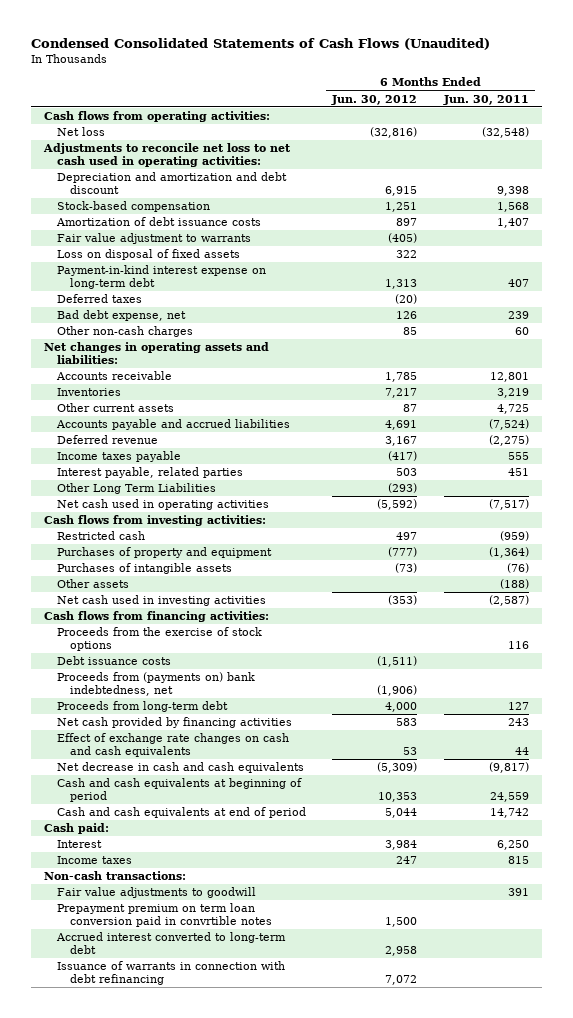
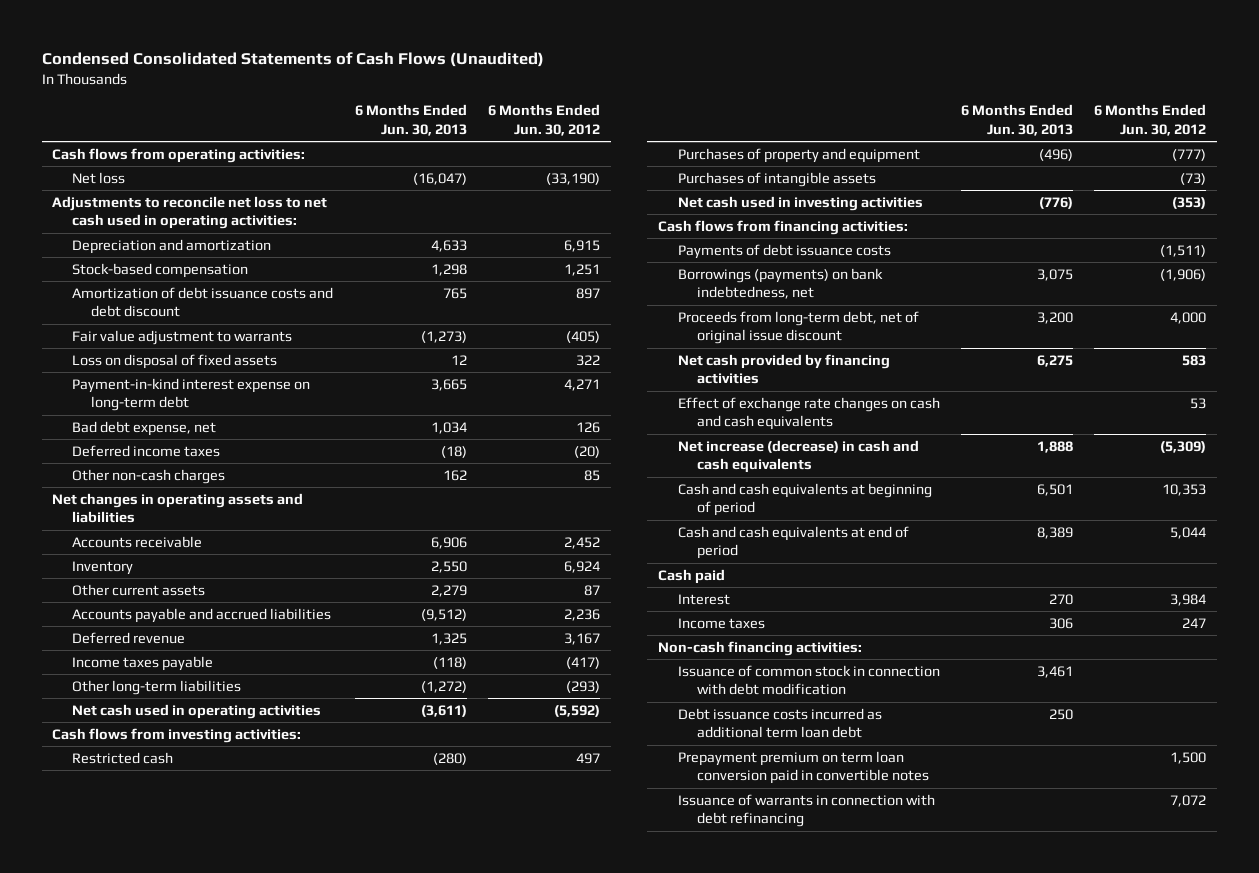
[442,94,529,105] Jun. 30, 2011 -> none
none -> [355,104,468,136] 6 Months Ended Jun. 30, 2013
[370,127,418,139] (32,816) -> [546,172,601,185] (33,190)
[57,172,288,195] Depreciation and amortization and debt discount -> [71,238,271,254] Depreciation and amortization
[56,217,262,227] Amortization of debt issuance costs -> [71,286,333,318] Amortization of debt issuance costs and debt discount
[57,294,143,304] Deferred taxes -> none
[385,279,418,290] 1,313 -> [564,378,601,391] 4,271
none -> [71,444,220,457] Deferred income taxes
[57,388,122,397] Inventories -> none
[44,342,270,365] Net changes in operating assets and liabilities: -> [52,492,304,524] Net changes in operating assets and liabilities
[385,372,418,383] 1,785 -> [564,536,601,549] 2,452
none -> [71,560,133,575] Inventory
[385,420,418,431] 4,691 -> [564,608,601,621] 2,236
[57,467,244,479] Interest payable, related parties -> none
[57,483,217,495] Other Long Term Liabilities -> [71,679,241,695] Other long-term liabilities
[57,579,130,589] Other assets -> none
[57,627,263,652] Proceeds from the exercise of stock options -> none
[57,656,172,666] Debt issuance costs -> [677,243,891,259] Payments of debt issuance costs
[57,672,256,697] Proceeds from (payments on) bank indebtedness, net -> [677,267,883,300] Borrowings (payments) on bank indebtedness, net
[57,701,229,713] Proceeds from long-term debt -> [677,310,919,345] Proceeds from long-term debt, net of original issue discount
[57,762,305,774] Net decrease in cash and cash equivalents -> [677,439,919,474] Net increase (decrease) in cash and cash equivalents
[44,823,110,835] Cash paid: -> [658,568,726,584] Cash paid
[57,887,257,899] Fair value adjustments to goodwill -> none
[56,932,287,955] Accrued interest converted to long-term debt -> none
[44,871,187,881] Non-cash transactions: -> [658,640,863,656] Non-cash financing activities:
none -> [677,664,940,696] Issuance of common stock in connection with debt modification
none -> [677,707,882,739] Debt issuance costs incurred as additional term loan debt
[57,903,273,928] Prepayment premium on term loan conversion paid in convrtible notes -> [677,750,929,785] Prepayment premium on term loan conversion paid in convertible notes

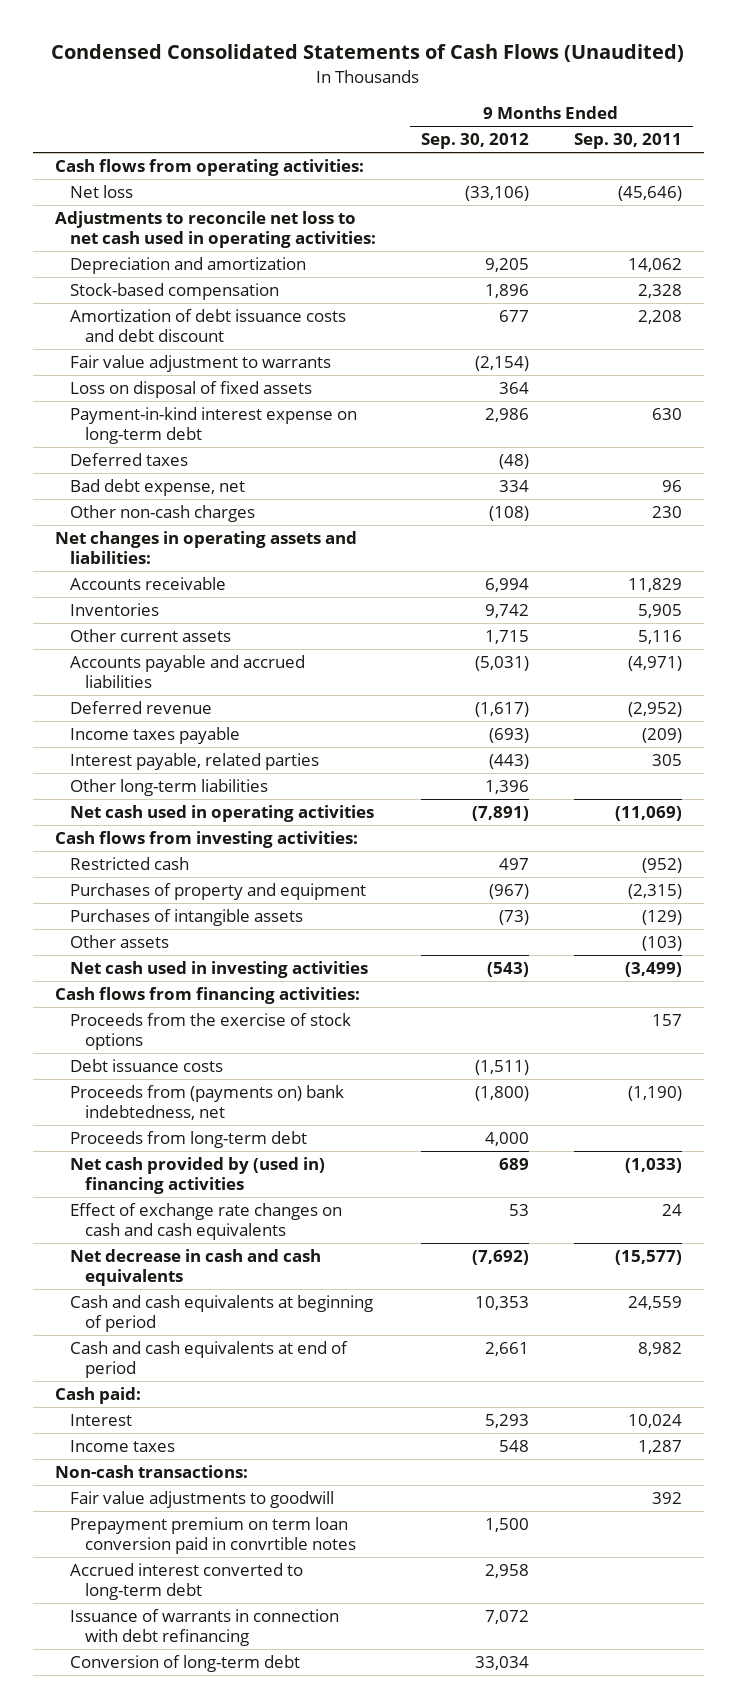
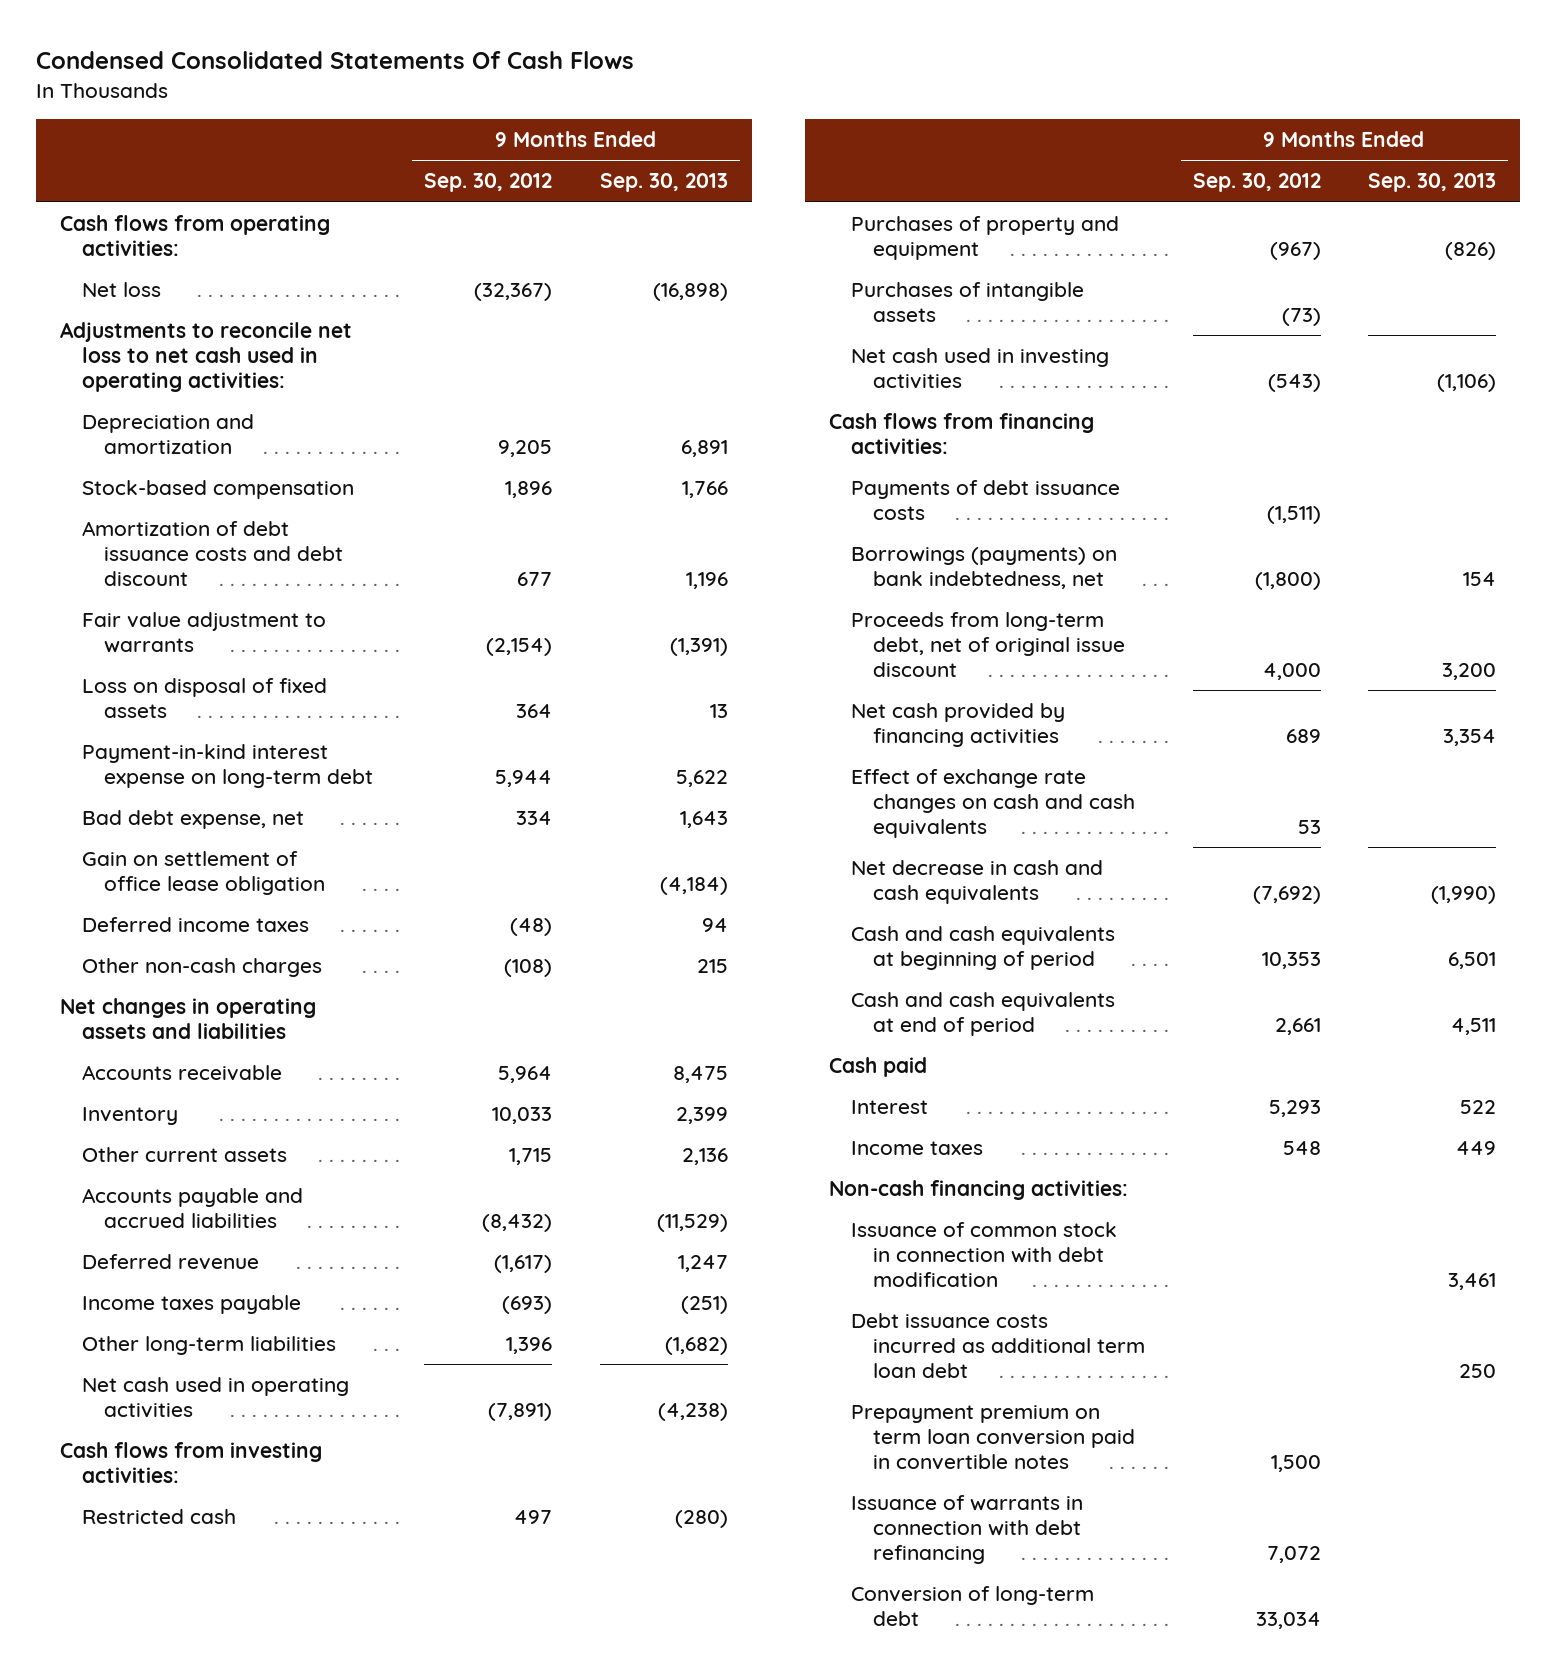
[51,44,685,63] Condensed Consolidated Statements of Cash Flows (Unaudited) -> [36,51,635,70] Condensed Consolidated Statements Of Cash Flows
[573,133,682,150] Sep. 30, 2011 -> none
none -> [600,173,729,193] Sep. 30, 2013
[464,186,529,202] (33,106) -> [474,283,553,302] (32,367)
[69,453,188,467] Deferred taxes -> none
[484,408,529,423] 2,986 -> [495,770,553,788] 5,944
none -> [82,851,326,896] Gain on settlement of office lease obligation
none -> [82,917,310,933] Deferred income taxes
[69,603,159,617] Inventories -> none
[55,531,358,565] Net changes in operating assets and liabilities: -> [60,998,317,1040] Net changes in operating assets and liabilities
[484,578,529,593] 6,994 -> [498,1066,553,1084] 5,964
none -> [82,1107,179,1126] Inventory
[474,656,529,672] (5,031) -> [482,1214,553,1233] (8,432)
[69,753,319,771] Interest payable, related parties -> none
[69,935,169,949] Other assets -> none
[69,1013,351,1051] Proceeds from the exercise of stock options -> none
[69,1059,223,1073] Debt issuance costs -> [850,480,1120,521] Payments of debt issuance costs
[69,1085,344,1121] Proceeds from (payments on) bank indebtedness, net -> [850,547,1117,590] Borrowings (payments) on bank indebtedness, net
[69,1131,307,1149] Proceeds from long-term debt -> [850,612,1125,678] Proceeds from long-term debt, net of original issue discount
[69,1157,325,1195] Net cash provided by (used in) financing activities -> [850,703,1065,748] Net cash provided by financing activities
[55,1387,142,1405] Cash paid: -> [828,1057,927,1078] Cash paid
[69,1491,334,1509] Fair value adjustments to goodwill -> none
[69,1563,303,1601] Accrued interest converted to long-term debt -> none
[55,1465,249,1479] Non-cash transactions: -> [828,1180,1128,1201] Non-cash financing activities:
none -> [850,1222,1117,1288] Issuance of common stock in connection with debt modification
none -> [850,1313,1145,1379] Debt issuance costs incurred as additional term loan debt
[69,1517,356,1555] Prepayment premium on term loan conversion paid in convrtible notes -> [850,1405,1135,1471] Prepayment premium on term loan conversion paid in convertible notes

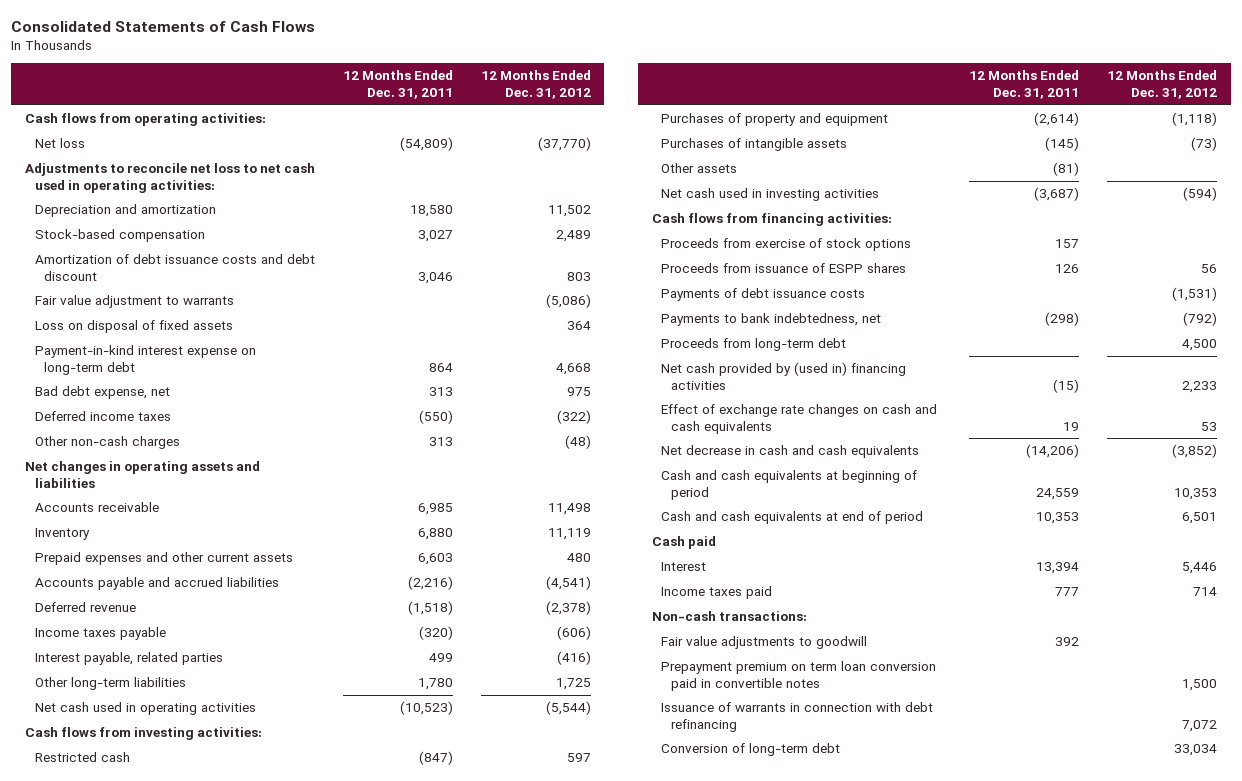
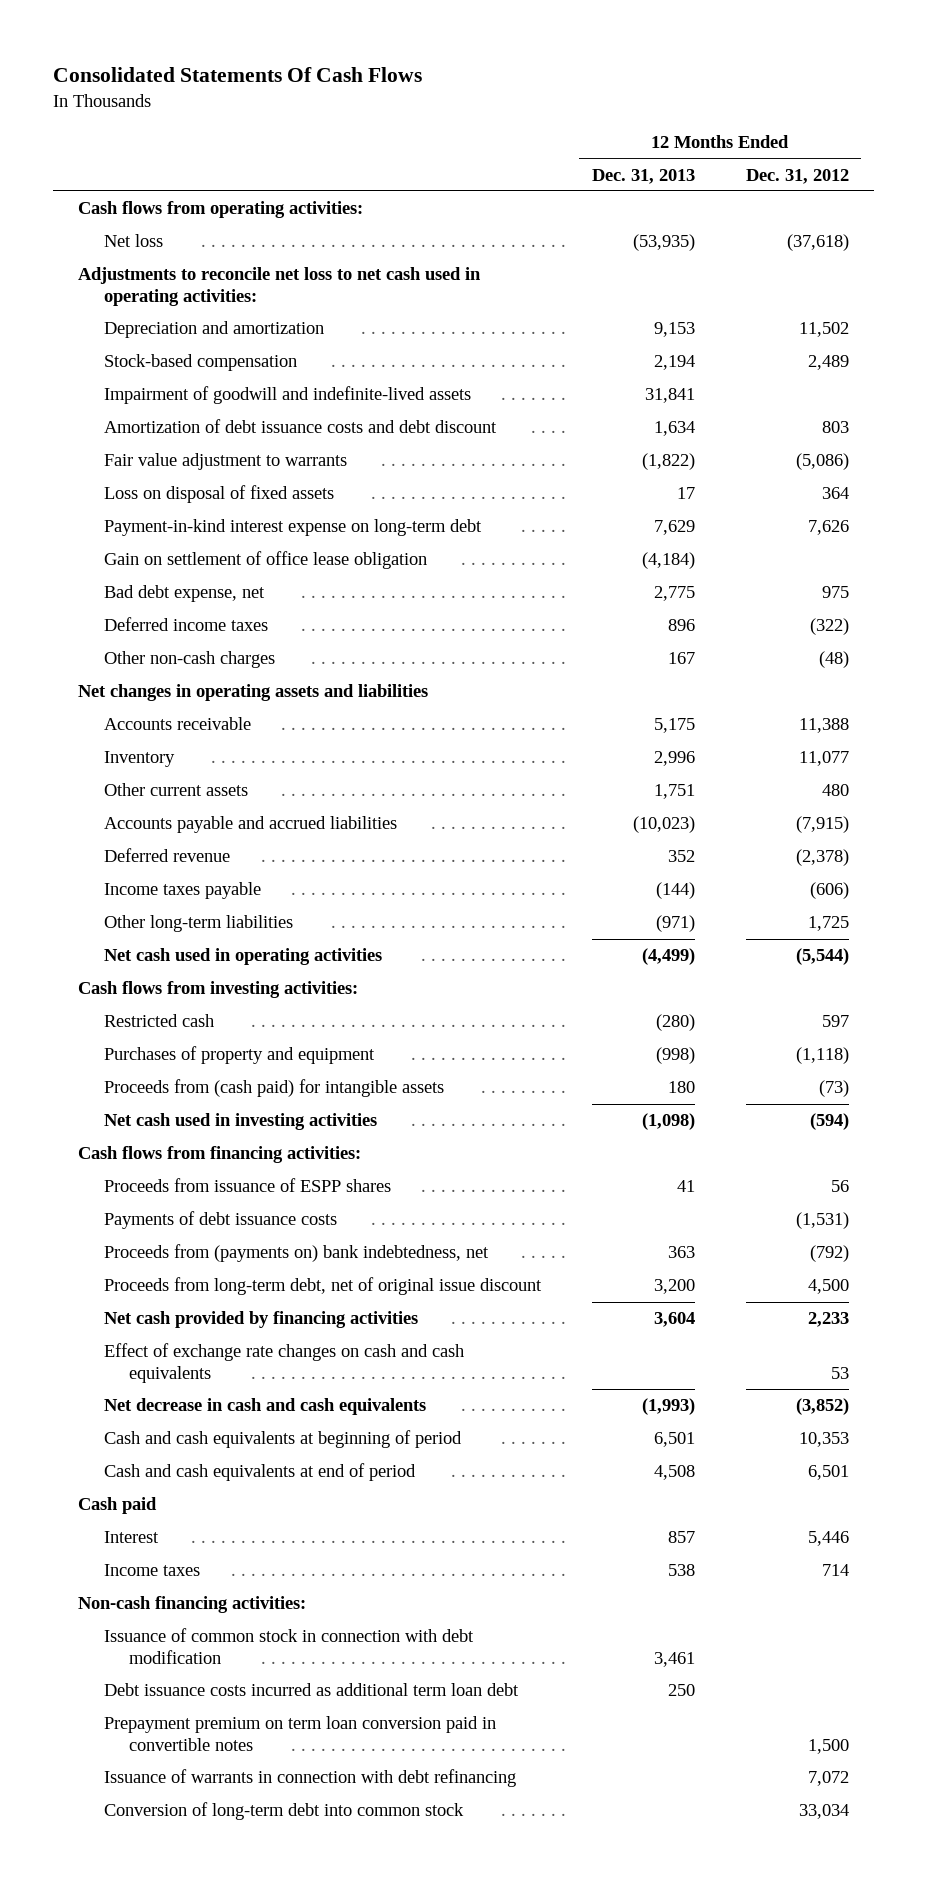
[11,20,316,32] Consolidated Statements of Cash Flows -> [52,66,422,82] Consolidated Statements Of Cash Flows
[342,70,453,99] 12 Months Ended Dec. 31, 2011 -> none
none -> [591,168,695,184] Dec. 31, 2013
[537,137,591,152] (37,770) -> [786,234,849,252] (37,618)
none -> [103,386,471,405] Impairment of goodwill and indefinite-lived assets
[555,362,591,375] 4,668 -> [807,520,849,536] 7,626
none -> [103,551,427,570] Gain on settlement of office lease obligation
[547,503,591,516] 11,498 -> [798,718,849,734] 11,388
[547,528,591,541] 11,119 -> [798,751,849,767] 11,077
[34,552,293,566] Prepaid expenses and other current assets -> [103,783,248,797] Other current assets
[545,576,591,591] (4,541) -> [795,816,849,834] (7,915)
[34,652,223,666] Interest payable, related parties -> none
[661,163,738,174] Other assets -> none
[661,138,848,152] Purchases of intangible assets -> [103,1079,444,1098] Proceeds from (cash paid) for intangible assets
[661,238,912,252] Proceeds from exercise of stock options -> none
[661,313,882,327] Payments to bank indebtedness, net -> [103,1244,489,1263] Proceeds from (payments on) bank indebtedness, net
[661,338,847,352] Proceeds from long-term debt -> [103,1277,542,1296] Proceeds from long-term debt, net of original issue discount
[661,362,907,390] Net cash provided by (used in) financing activities -> [103,1311,418,1329] Net cash provided by financing activities
[661,636,868,650] Fair value adjustments to goodwill -> none
[661,586,773,600] Income taxes paid -> [103,1564,200,1577] Income taxes
[651,611,807,622] Non-cash transactions: -> [78,1596,307,1614] Non-cash financing activities:
none -> [103,1628,474,1665] Issuance of common stock in connection with debt modification
none -> [103,1683,519,1697] Debt issuance costs incurred as additional term loan debt
[661,743,841,757] Conversion of long-term debt -> [103,1802,464,1821] Conversion of long-term debt into common stock

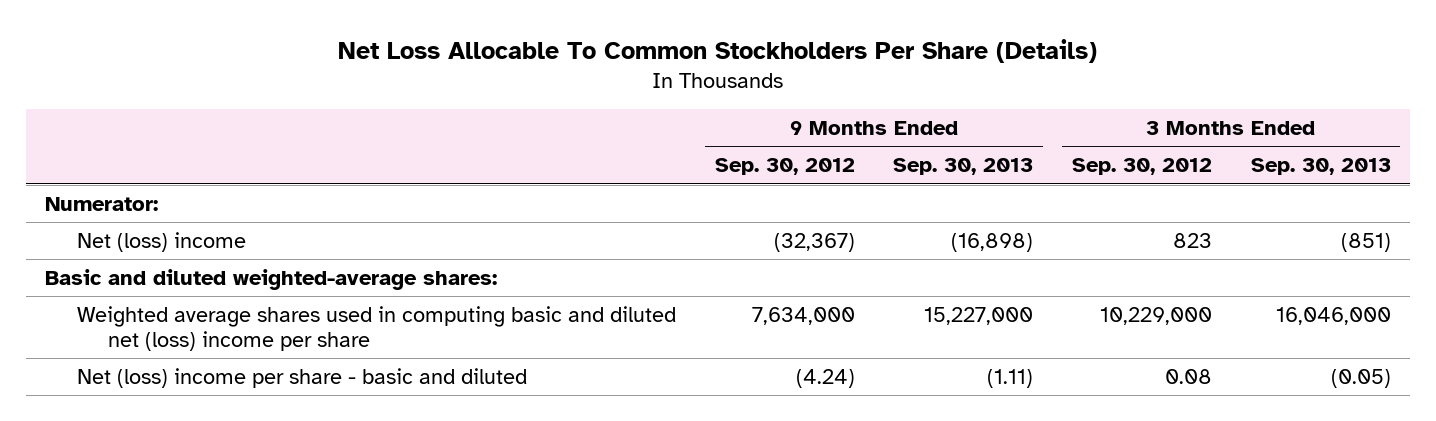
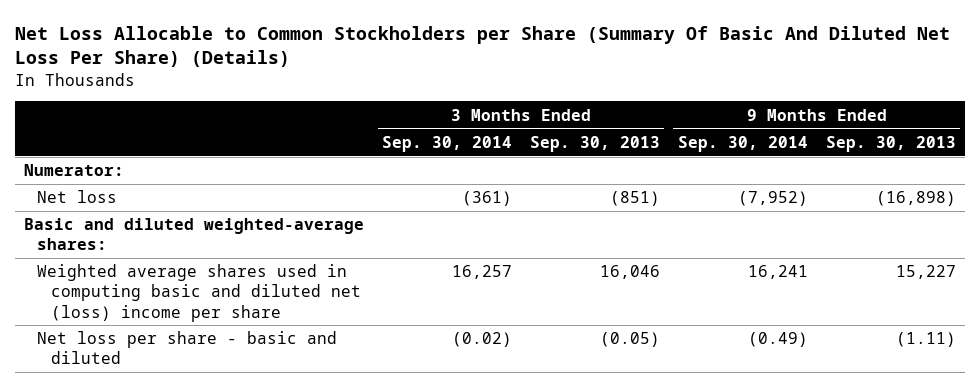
[338,39,1098,64] Net Loss Allocable To Common Stockholders Per Share (Details) -> [15,25,951,68] Net Loss Allocable to Common Stockholders per Share (Summary Of Basic And Diluted Net Loss Per Share) (Details)
[714,158,855,176] Sep. 30, 2012 -> none
[1071,158,1212,176] Sep. 30, 2012 -> none
none -> [382,135,513,152] Sep. 30, 2014
none -> [677,135,808,152] Sep. 30, 2014
[76,231,246,252] Net (loss) income -> [37,190,118,204] Net loss
[924,306,1034,325] 15,227,000 -> [895,265,956,280] 15,227
[1275,306,1391,325] 16,046,000 -> [600,265,661,280] 16,046
[76,367,527,388] Net (loss) income per share - basic and diluted -> [37,331,338,365] Net loss per share - basic and diluted

